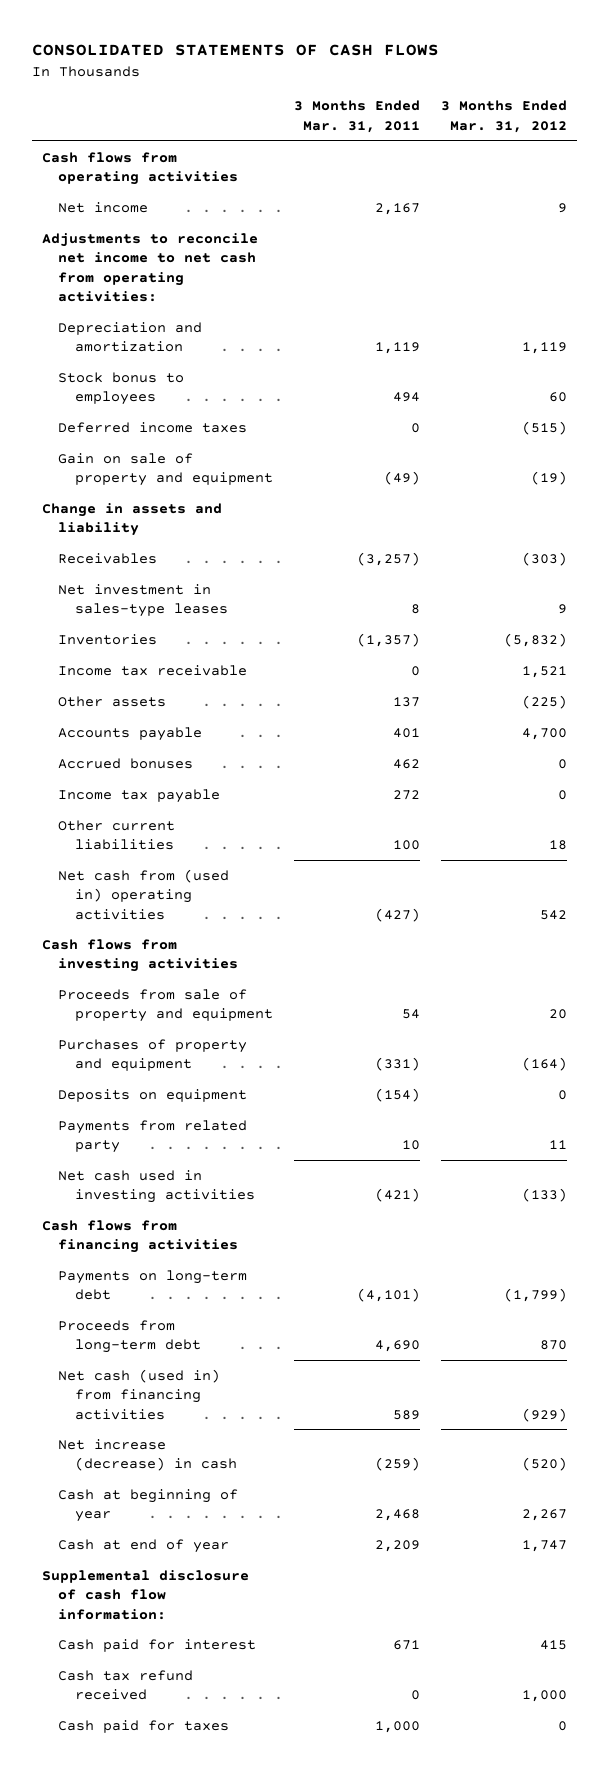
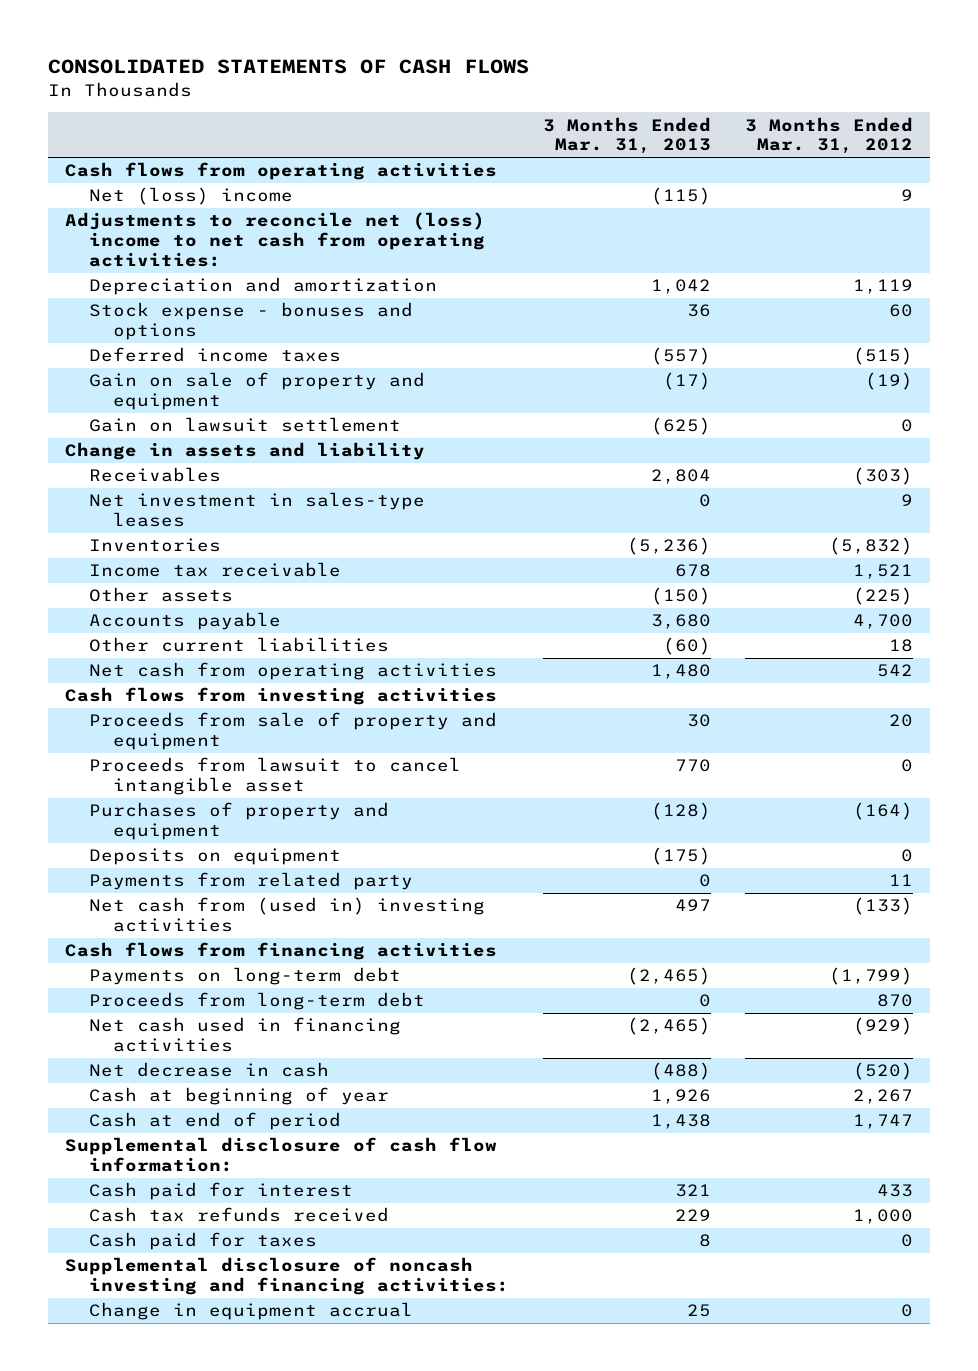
[293,100,420,133] 3 Months Ended Mar. 31, 2011 -> none
none -> [542,116,711,155] 3 Months Ended Mar. 31, 2013
[58,201,149,213] Net income -> [89,187,294,206] Net (loss) income
[42,232,259,303] Adjustments to reconcile net income to net cash from operating activities: -> [64,212,486,267] Adjustments to reconcile net (loss) income to net cash from operating activities:
[58,371,185,406] Stock bonus to employees -> [89,302,414,341] Stock expense - bonuses and options
none -> [89,417,402,433] Gain on lawsuit settlement
[58,757,194,769] Accrued bonuses -> none
[58,788,221,803] Income tax payable -> none
[58,868,230,920] Net cash from (used in) operating activities -> [89,662,498,681] Net cash from operating activities
none -> [89,757,462,796] Proceeds from lawsuit to cancel intangible asset
[58,1169,255,1204] Net cash used in investing activities -> [89,897,486,933] Net cash from (used in) investing activities
[58,1368,221,1420] Net cash (used in) from financing activities -> [89,1017,402,1053] Net cash used in financing activities
[58,1438,237,1472] Net increase (decrease) in cash -> [89,1062,330,1078] Net decrease in cash
[58,1538,230,1553] Cash at end of year -> [89,1112,342,1131] Cash at end of period
[539,1639,567,1650] 415 -> [876,1184,913,1198] 433
[58,1669,194,1701] Cash tax refund received -> [89,1207,390,1223] Cash tax refunds received
none -> [64,1257,510,1296] Supplemental disclosure of noncash investing and financing activities:
none -> [89,1302,414,1321] Change in equipment accrual

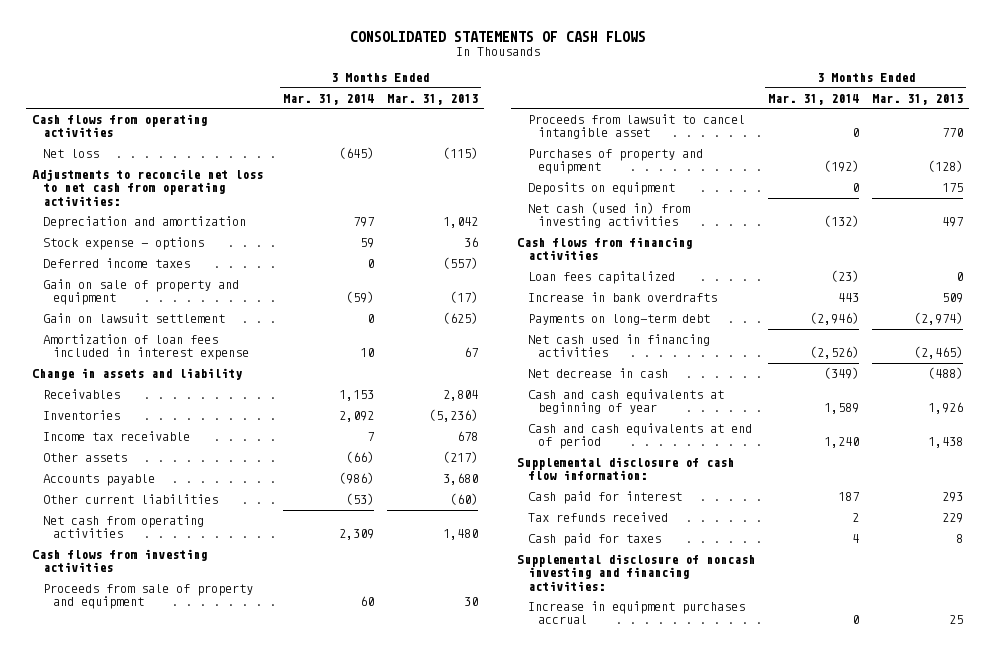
[744,116,913,155] 3 Months Ended Mar. 31, 2012 -> none
none -> [282,93,374,105] Mar. 31, 2014
[89,187,294,206] Net (loss) income -> [42,149,99,159] Net loss
[64,212,486,267] Adjustments to reconcile net (loss) income to net cash from operating activities: -> [32,169,264,206] Adjustments to reconcile net loss to net cash from operating activities:
[89,302,414,341] Stock expense - bonuses and options -> [42,237,204,251] Stock expense - options
none -> [42,334,250,361] Amortization of loan fees included in interest expense
[89,492,426,528] Net investment in sales-type leases -> none
[650,587,711,606] (150) -> [442,451,478,464] (217)
[89,872,414,891] Payments from related party -> none
[650,847,711,866] (175) -> [942,183,964,193] 175
[89,897,486,933] Net cash from (used in) investing activities -> [527,202,690,229] Net cash (used in) from investing activities
[89,992,426,1011] Proceeds from long-term debt -> none
none -> [527,271,675,285] Loan fees capitalized
none -> [527,292,717,303] Increase in bank overdrafts
[626,967,711,986] (2,465) -> [914,312,964,326] (2,974)
[89,1087,390,1106] Cash at beginning of year -> [527,389,724,415] Cash and cash equivalents at beginning of year
[89,1112,342,1131] Cash at end of period -> [527,423,752,450] Cash and cash equivalents at end of period
[674,1184,711,1198] 321 -> [942,492,964,503] 293
[89,1207,390,1223] Cash tax refunds received -> [527,512,668,523] Tax refunds received
[89,1302,414,1321] Change in equipment accrual -> [527,601,745,625] Increase in equipment purchases accrual

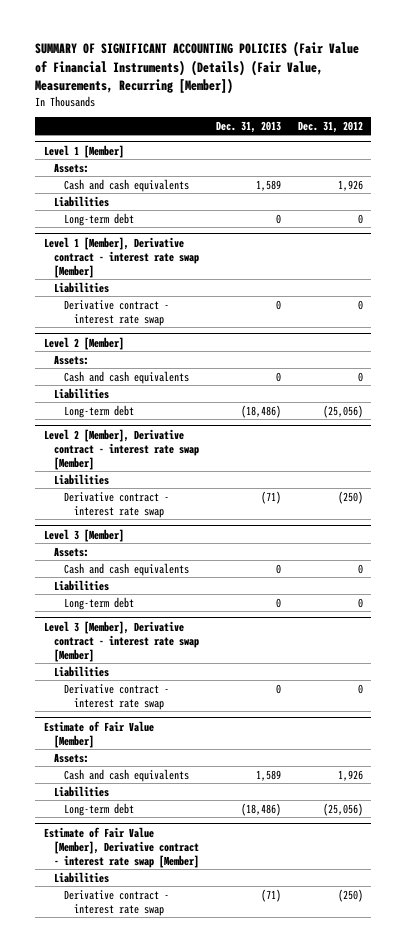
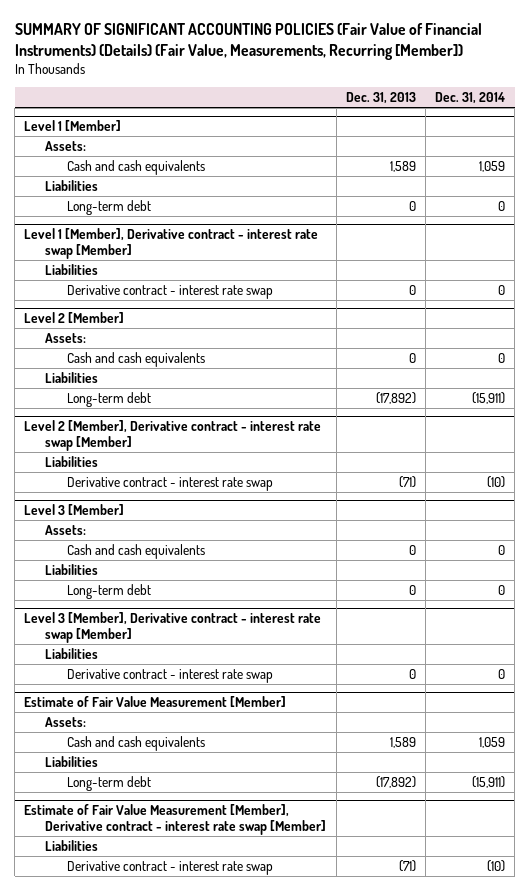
[297,120,363,133] Dec. 31, 2012 -> none
none -> [435,92,506,105] Dec. 31, 2014
[240,404,281,418] (18,486) -> [375,391,416,404] (17,892)
[43,720,154,748] Estimate of Fair Value [Member] -> [24,695,287,707] Estimate of Fair Value Measurement [Member]
[240,802,281,816] (18,486) -> [375,775,416,788] (17,892)
[43,826,199,868] Estimate of Fair Value [Member], Derivative contract - interest rate swap [Member] -> [24,803,327,835] Estimate of Fair Value Measurement [Member], Derivative contract - interest rate swap [Member]

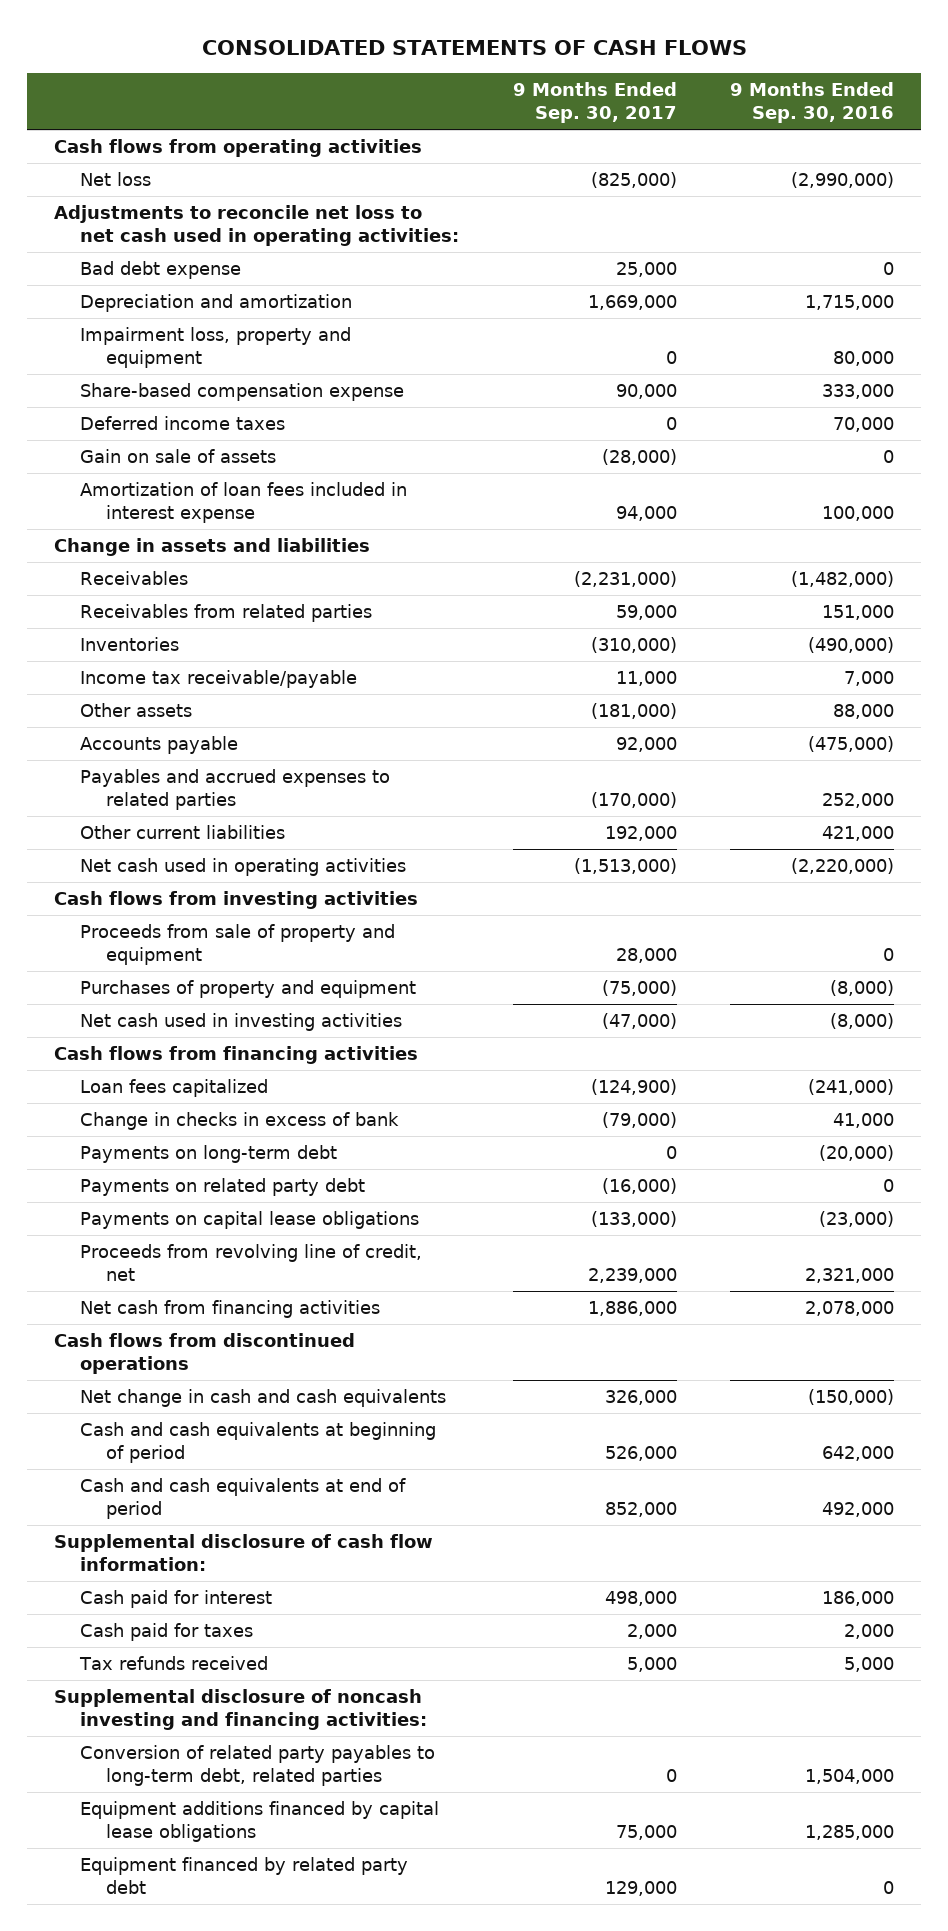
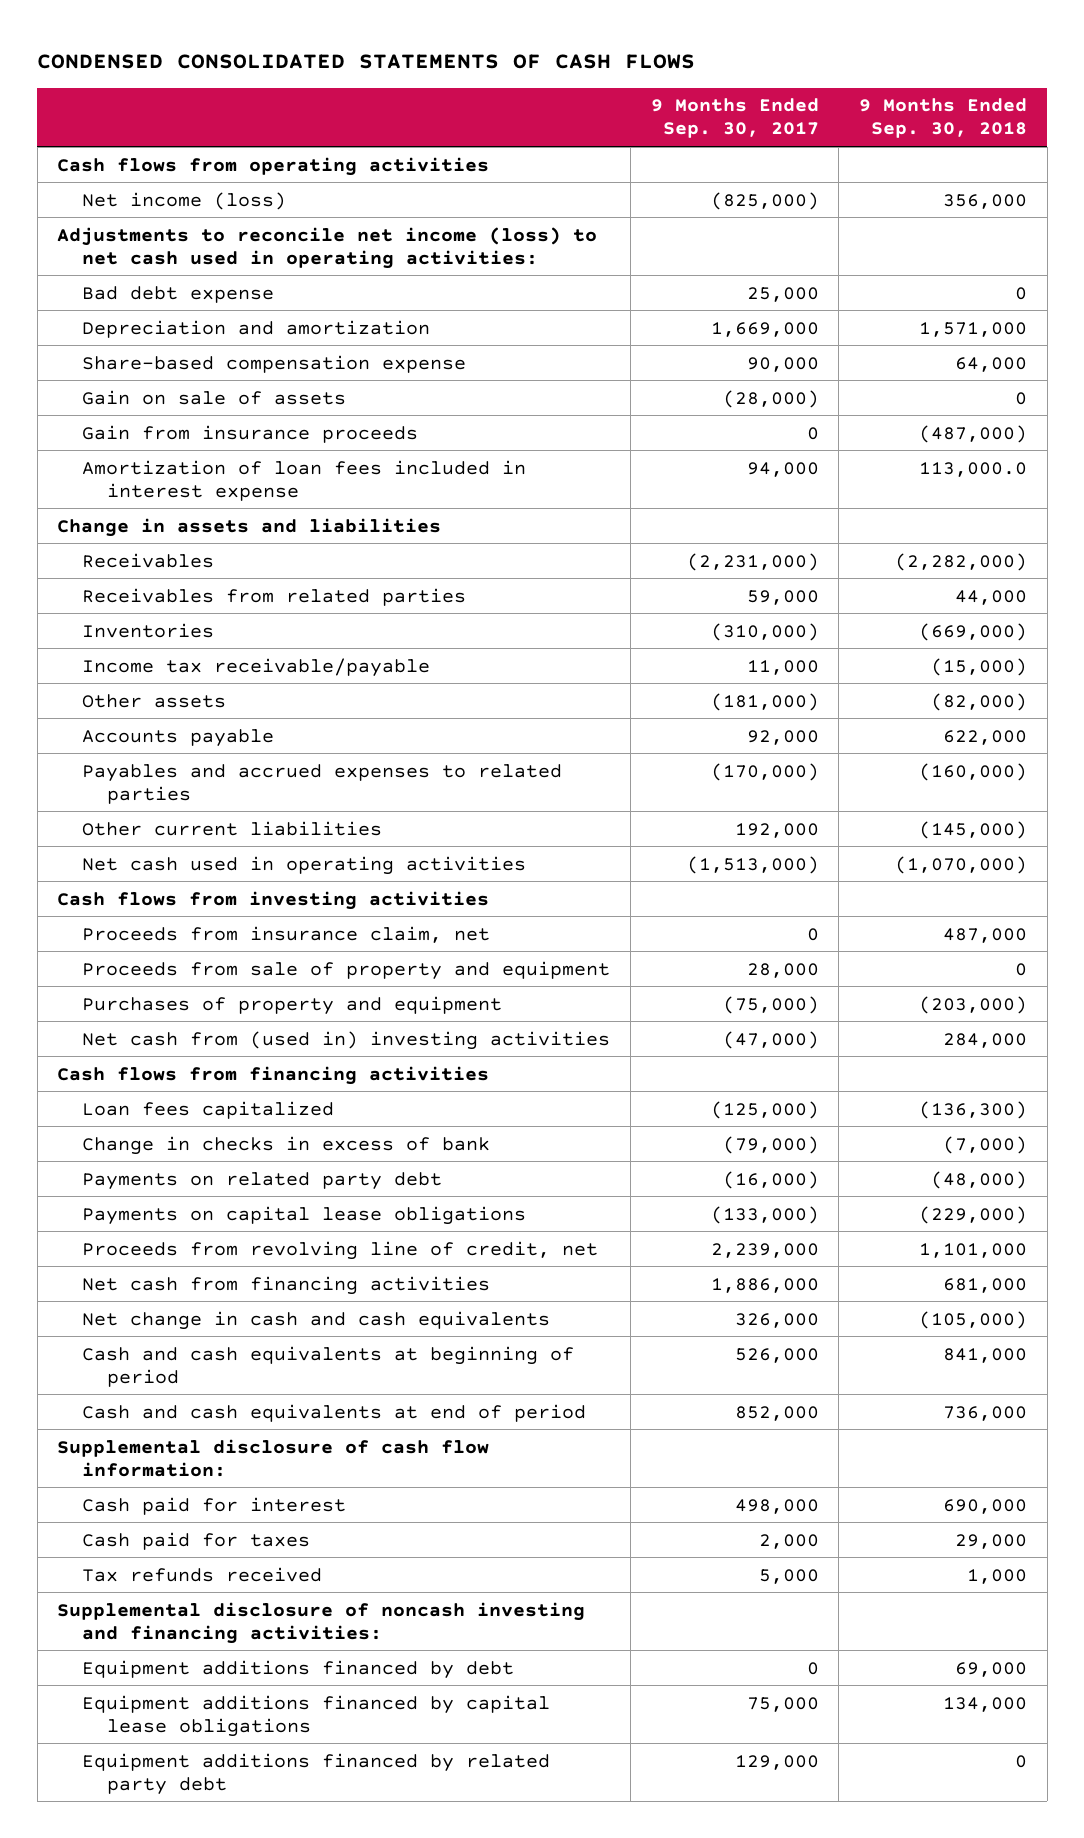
[202,40,748,56] CONSOLIDATED STATEMENTS OF CASH FLOWS -> [37,53,696,69] CONDENSED CONSOLIDATED STATEMENTS OF CASH FLOWS
[730,82,895,124] 9 Months Ended Sep. 30, 2016 -> none
none -> [859,98,1028,139] 9 Months Ended Sep. 30, 2018
[79,172,151,187] Net loss -> [82,191,287,210] Net income (loss)
[54,205,459,247] Adjustments to reconcile net loss to net cash used in operating activities: -> [57,226,598,269] Adjustments to reconcile net income (loss) to net cash used in operating activities:
[79,327,351,369] Impairment loss, property and equipment -> none
[79,416,285,431] Deferred income taxes -> none
none -> [82,424,419,443] Gain from insurance proceeds
none -> [82,925,491,943] Proceeds from insurance claim, net
[79,1013,402,1032] Net cash used in investing activities -> [82,1030,611,1050] Net cash from (used in) investing activities
[590,1079,677,1096] (124,900) -> [710,1100,819,1119] (125,000)
[79,1145,337,1164] Payments on long-term debt -> none
[54,1333,356,1375] Cash flows from discontinued operations -> none
[79,1745,435,1787] Conversion of related party payables to long-term debt, related parties -> none
none -> [82,1659,515,1679] Equipment additions financed by debt
[79,1857,408,1895] Equipment financed by related party debt -> [82,1752,551,1795] Equipment additions financed by related party debt

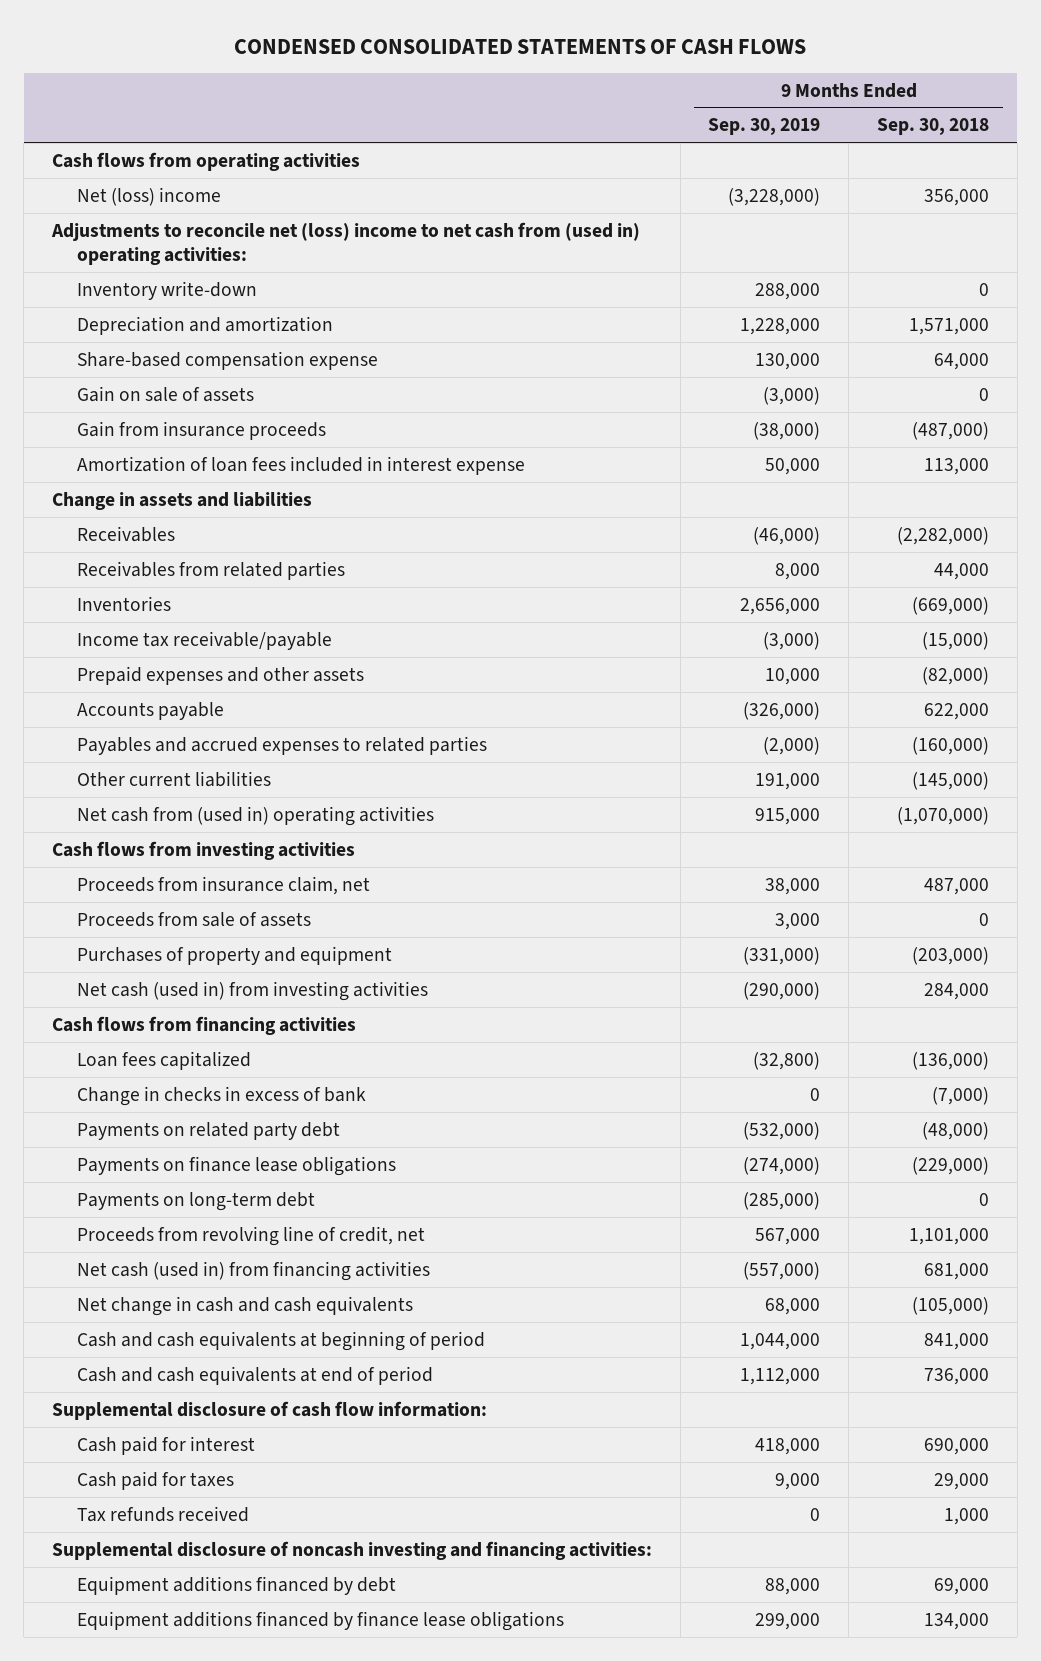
[650,98,819,139] 9 Months Ended Sep. 30, 2017 -> none
none -> [708,118,821,136] Sep. 30, 2019
[82,285,275,303] Bad debt expense -> none
[82,191,287,210] Net income (loss) -> [76,186,221,206] Net (loss) income
[57,226,598,269] Adjustments to reconcile net income (loss) to net cash used in operating activities: -> [50,221,640,265] Adjustments to reconcile net (loss) income to net cash from (used in) operating activities:
none -> [76,280,257,300] Inventory write-down
[919,461,1028,477] 113,000.0 -> [923,457,989,475] 113,000
[82,693,227,708] Other assets -> none
none -> [76,665,364,685] Prepaid expenses and other assets
[82,855,527,875] Net cash used in operating activities -> [76,805,434,826] Net cash from (used in) operating activities
[82,960,611,980] Proceeds from sale of property and equipment -> [76,911,311,927] Proceeds from sale of assets
[82,1030,611,1050] Net cash from (used in) investing activities -> [76,980,428,1001] Net cash (used in) from investing activities
[919,1100,1028,1119] (136,300) -> [911,1051,989,1070] (136,000)
[82,1205,527,1225] Payments on capital lease obligations -> [76,1155,396,1176] Payments on finance lease obligations
none -> [76,1191,315,1211] Payments on long-term debt
[82,1275,491,1295] Net cash from financing activities -> [76,1260,430,1281] Net cash (used in) from financing activities
[82,1752,551,1795] Equipment additions financed by related party debt -> none
[82,1694,551,1737] Equipment additions financed by capital lease obligations -> [76,1610,564,1631] Equipment additions financed by finance lease obligations

